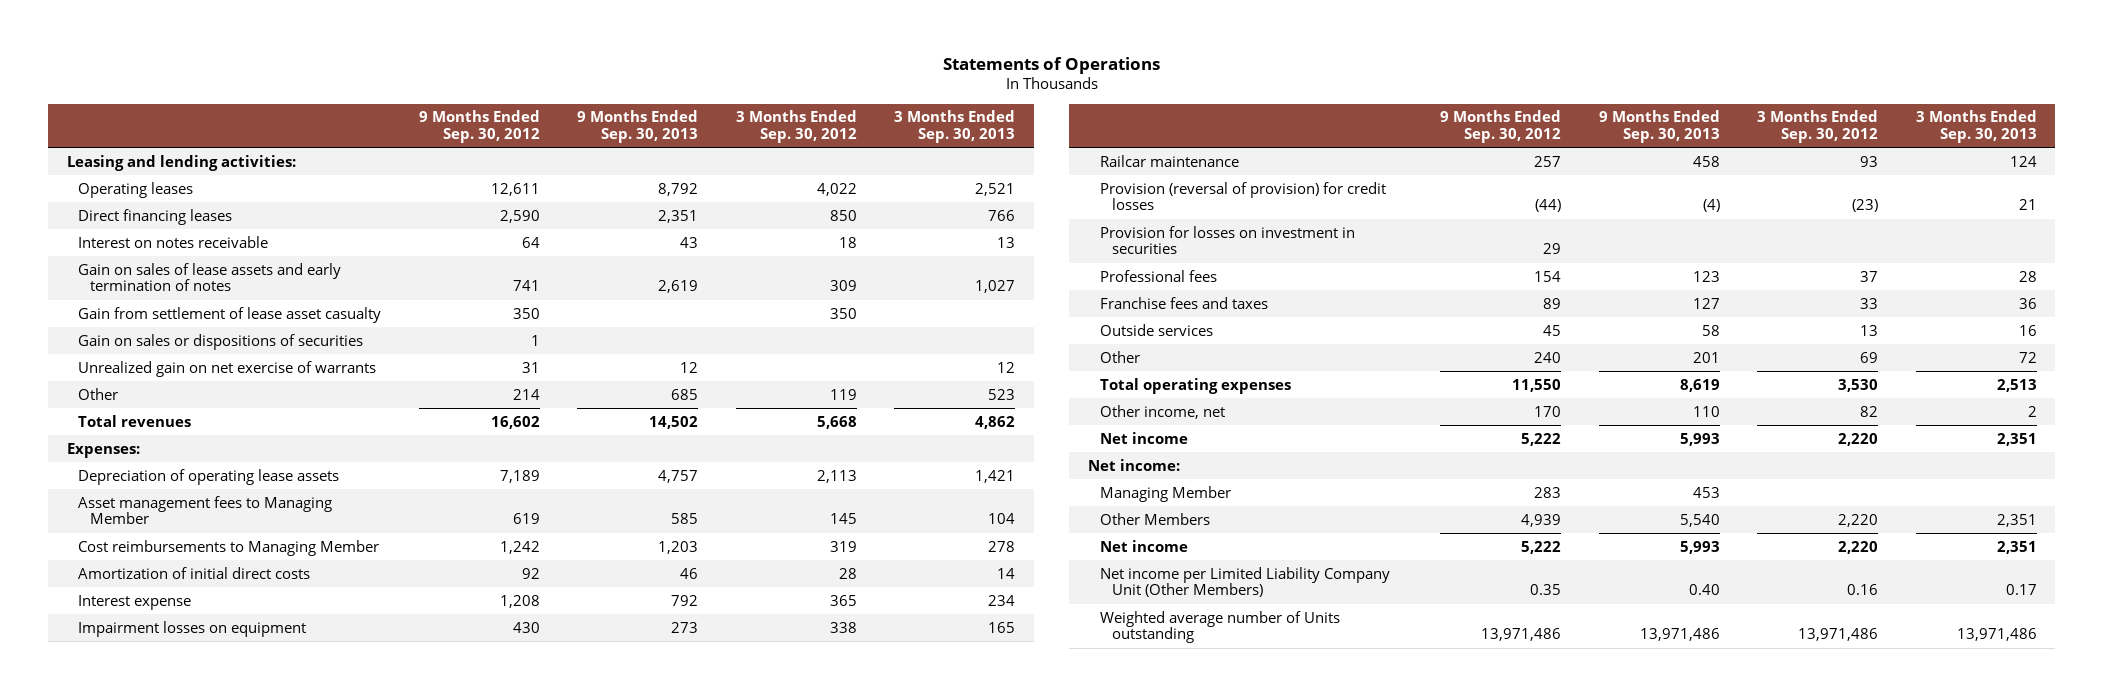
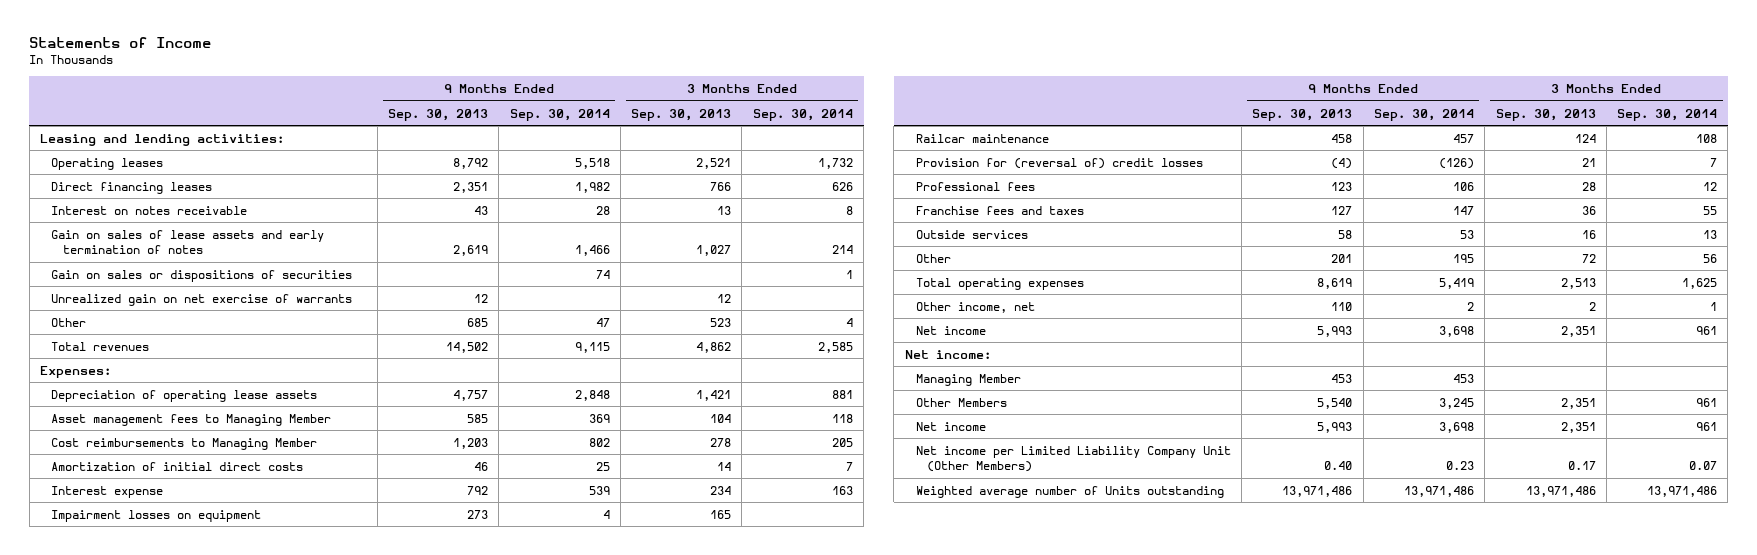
[942,57,1160,75] Statements of Operations -> [29,37,212,49] Statements of Income
[418,110,540,143] 9 Months Ended Sep. 30, 2012 -> none
[735,110,857,143] 3 Months Ended Sep. 30, 2012 -> none
none -> [509,108,610,121] Sep. 30, 2014
none -> [752,108,853,121] Sep. 30, 2014
[78,306,382,323] Gain from settlement of lease asset casualty -> none
[1099,225,1355,255] Provision for losses on investment in securities -> none
[1099,181,1386,211] Provision (reversal of provision) for credit losses -> [915,157,1203,169] Provision for (reversal of) credit losses

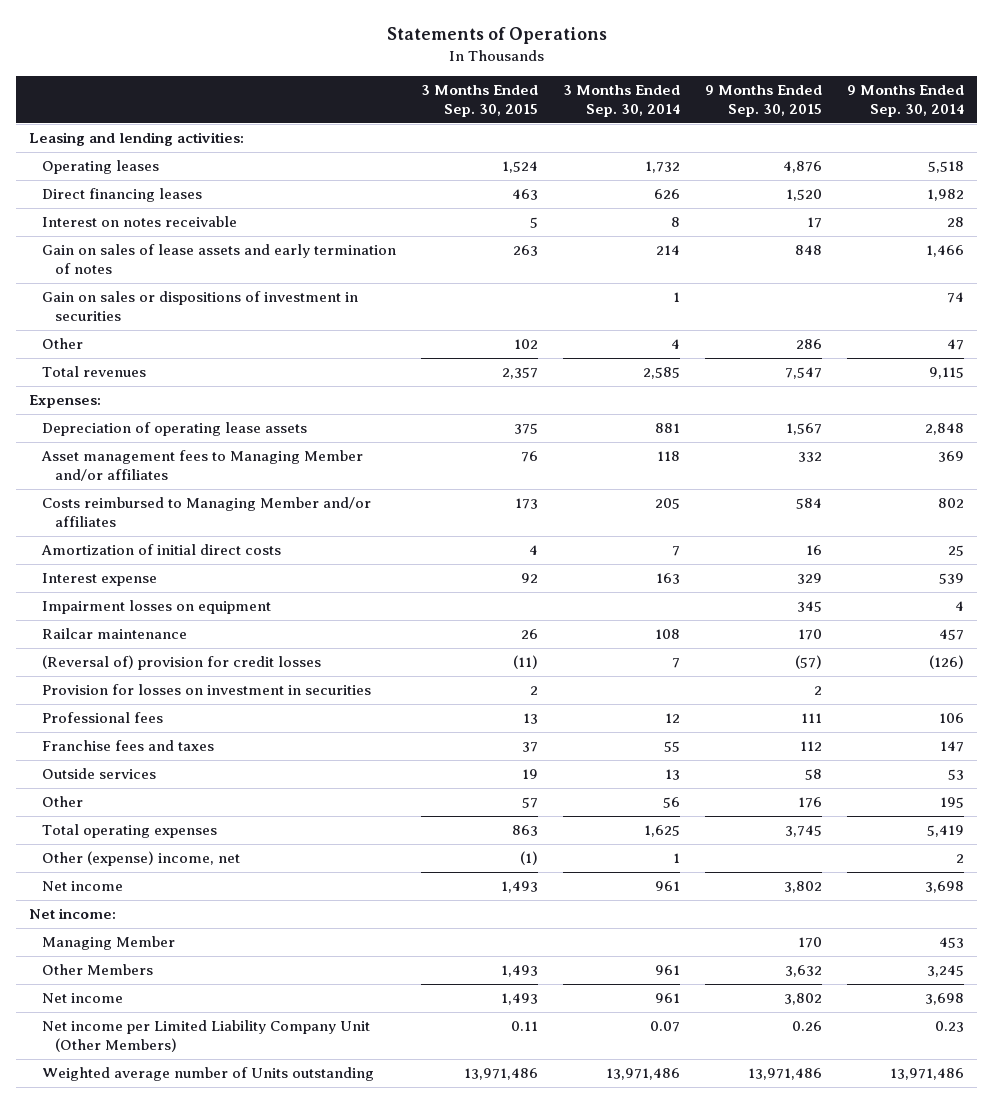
[29,37,212,49] Statements of Income -> [386,27,607,45] Statements of Operations
[388,108,489,121] Sep. 30, 2013 -> none
[631,108,732,121] Sep. 30, 2013 -> none
none -> [421,85,539,117] 3 Months Ended Sep. 30, 2015
none -> [705,85,823,117] 9 Months Ended Sep. 30, 2015
[51,293,353,306] Unrealized gain on net exercise of warrants -> none
[51,269,353,282] Gain on sales or dispositions of securities -> [42,291,359,321] Gain on sales or dispositions of investment in securities
[51,413,332,426] Asset management fees to Managing Member -> [41,450,364,481] Asset management fees to Managing Member and/or affiliates
[51,437,318,450] Cost reimbursements to Managing Member -> [42,497,372,527] Costs reimbursed to Managing Member and/or affiliates
[915,157,1203,169] Provision for (reversal of) credit losses -> [42,655,322,671] (Reversal of) provision for credit losses
none -> [42,684,372,696] Provision for losses on investment in securities
[915,301,1035,313] Other income, net -> [42,851,241,867] Other (expense) income, net

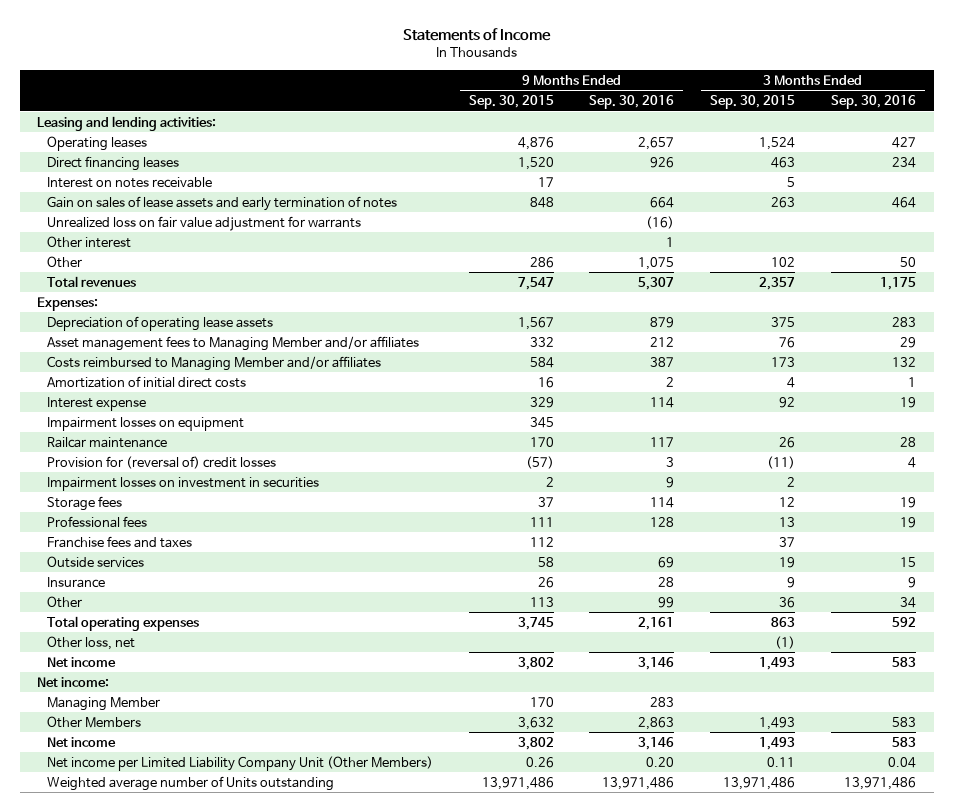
[386,27,607,45] Statements of Operations -> [402,27,551,41] Statements of Income
[563,85,681,117] 3 Months Ended Sep. 30, 2014 -> none
[847,85,965,117] 9 Months Ended Sep. 30, 2014 -> none
none -> [589,95,675,110] Sep. 30, 2016
none -> [830,95,916,110] Sep. 30, 2016
[42,291,359,321] Gain on sales or dispositions of investment in securities -> none
none -> [46,215,361,231] Unrealized loss on fair value adjustment for warrants
none -> [46,235,131,248] Other interest
[42,655,322,671] (Reversal of) provision for credit losses -> [46,455,276,469] Provision for (reversal of) credit losses
[42,684,372,696] Provision for losses on investment in securities -> [46,476,319,491] Impairment losses on investment in securities
none -> [46,495,122,511] Storage fees
none -> [46,576,105,588] Insurance
[522,797,539,809] 57 -> [779,596,796,608] 36
[798,797,823,809] 176 -> [529,596,554,607] 113
[42,851,241,867] Other (expense) income, net -> [46,635,135,650] Other loss, net

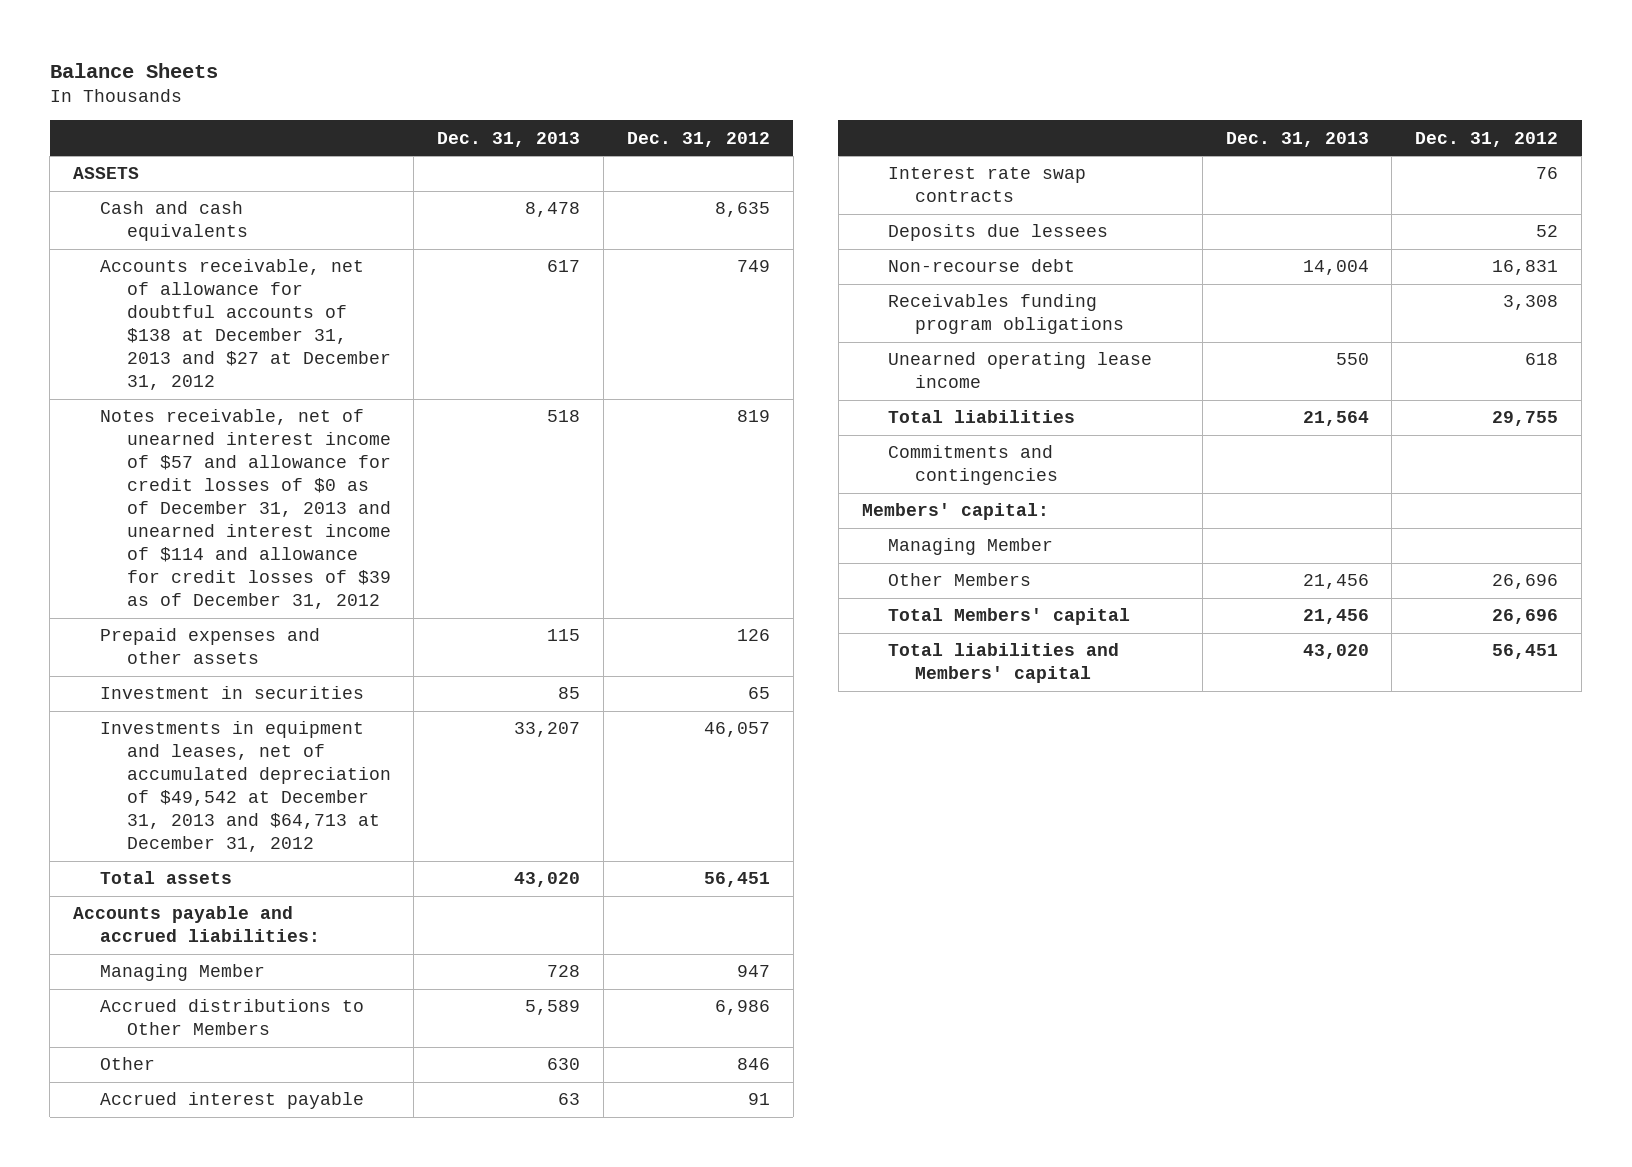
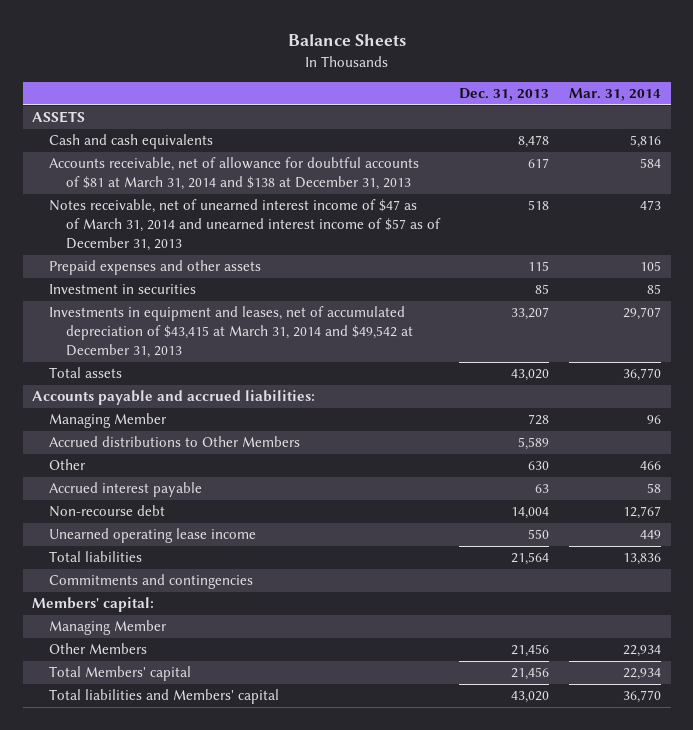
[626,131,770,147] Dec. 31, 2012 -> none
none -> [568,88,661,102] Mar. 31, 2014
[99,259,391,391] Accounts receivable, net of allowance for doubtful accounts of $138 at December 31, 2013 and $27 at December 31, 2012 -> [49,157,420,191] Accounts receivable, net of allowance for doubtful accounts of $81 at March 31, 2014 and $138 at December 31, 2013
[99,409,391,610] Notes receivable, net of unearned interest income of $57 and allowance for credit losses of $0 as of December 31, 2013 and unearned interest income of $114 and allowance for credit losses of $39 as of December 31, 2012 -> [49,199,442,252] Notes receivable, net of unearned interest income of $47 as of March 31, 2014 and unearned interest income of $57 as of December 31, 2013
[99,721,391,853] Investments in equipment and leases, net of accumulated depreciation of $49,542 at December 31, 2013 and $64,713 at December 31, 2012 -> [49,306,414,359] Investments in equipment and leases, net of accumulated depreciation of $43,415 at March 31, 2014 and $49,542 at December 31, 2013
[888,167,1087,203] Interest rate swap contracts -> none
[888,224,1109,242] Deposits due lessees -> none
[888,294,1124,335] Receivables funding program obligations -> none

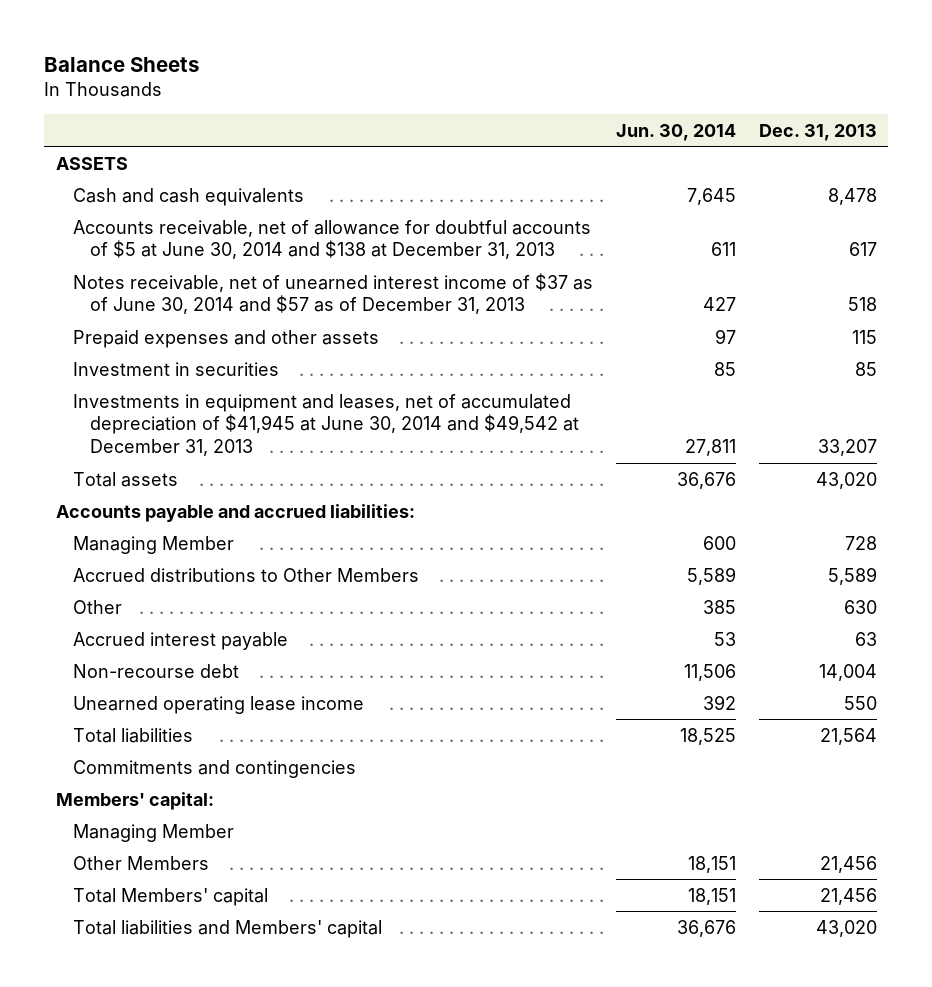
[568,88,661,102] Mar. 31, 2014 -> none
none -> [615,123,736,141] Jun. 30, 2014
[49,157,420,191] Accounts receivable, net of allowance for doubtful accounts of $81 at March 31, 2014 and $138 at December 31, 2013 -> [72,219,591,260] Accounts receivable, net of allowance for doubtful accounts of $5 at June 30, 2014 and $138 at December 31, 2013
[49,199,442,252] Notes receivable, net of unearned interest income of $47 as of March 31, 2014 and unearned interest income of $57 as of December 31, 2013 -> [72,272,593,315] Notes receivable, net of unearned interest income of $37 as of June 30, 2014 and $57 as of December 31, 2013
[49,306,414,359] Investments in equipment and leases, net of accumulated depreciation of $43,415 at March 31, 2014 and $49,542 at December 31, 2013 -> [72,393,579,456] Investments in equipment and leases, net of accumulated depreciation of $41,945 at June 30, 2014 and $49,542 at December 31, 2013

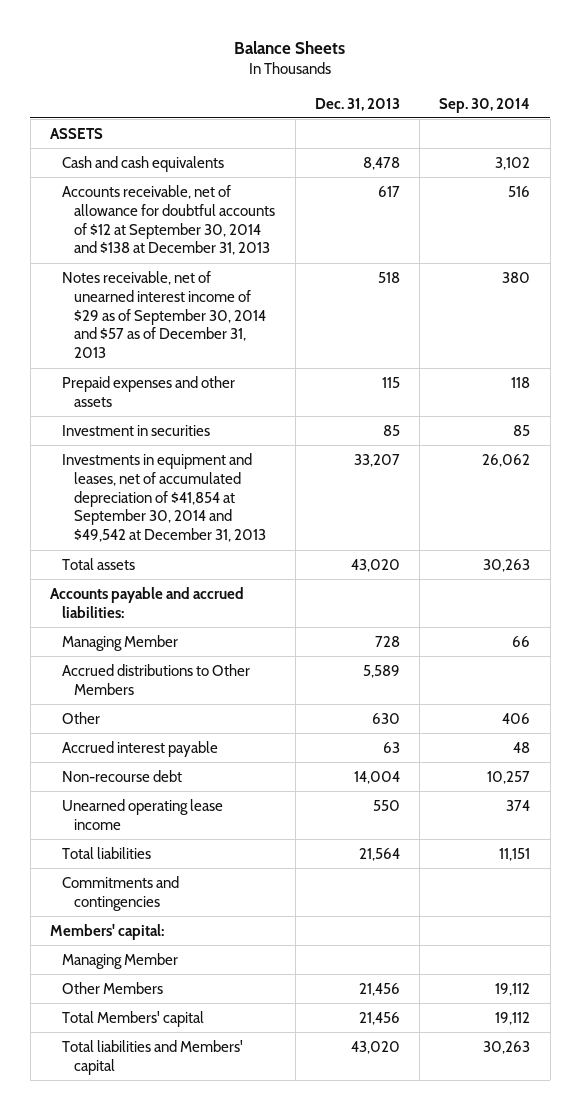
[615,123,736,141] Jun. 30, 2014 -> none
none -> [439,97,531,113] Sep. 30, 2014
[72,219,591,260] Accounts receivable, net of allowance for doubtful accounts of $5 at June 30, 2014 and $138 at December 31, 2013 -> [62,184,276,256] Accounts receivable, net of allowance for doubtful accounts of $12 at September 30, 2014 and $138 at December 31, 2013
[72,272,593,315] Notes receivable, net of unearned interest income of $37 as of June 30, 2014 and $57 as of December 31, 2013 -> [62,270,267,359] Notes receivable, net of unearned interest income of $29 as of September 30, 2014 and $57 as of December 31, 2013
[72,393,579,456] Investments in equipment and leases, net of accumulated depreciation of $41,945 at June 30, 2014 and $49,542 at December 31, 2013 -> [62,452,267,543] Investments in equipment and leases, net of accumulated depreciation of $41,854 at September 30, 2014 and $49,542 at December 31, 2013

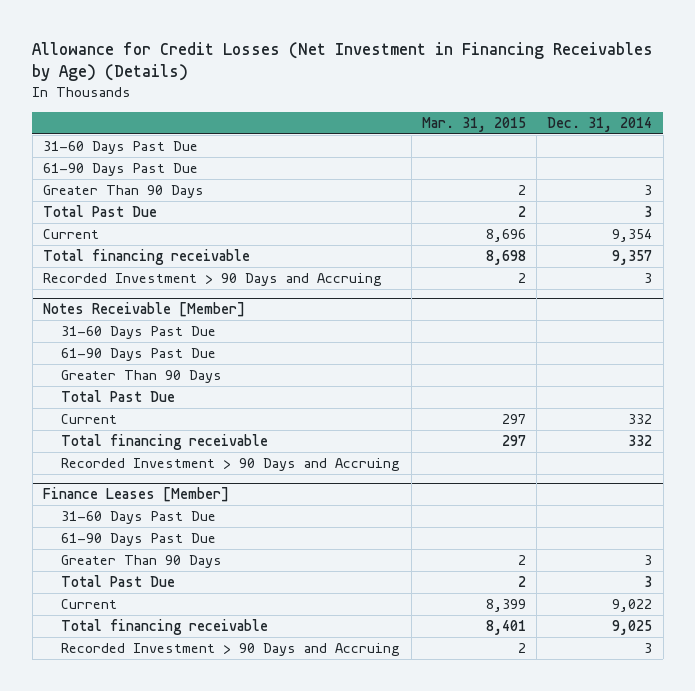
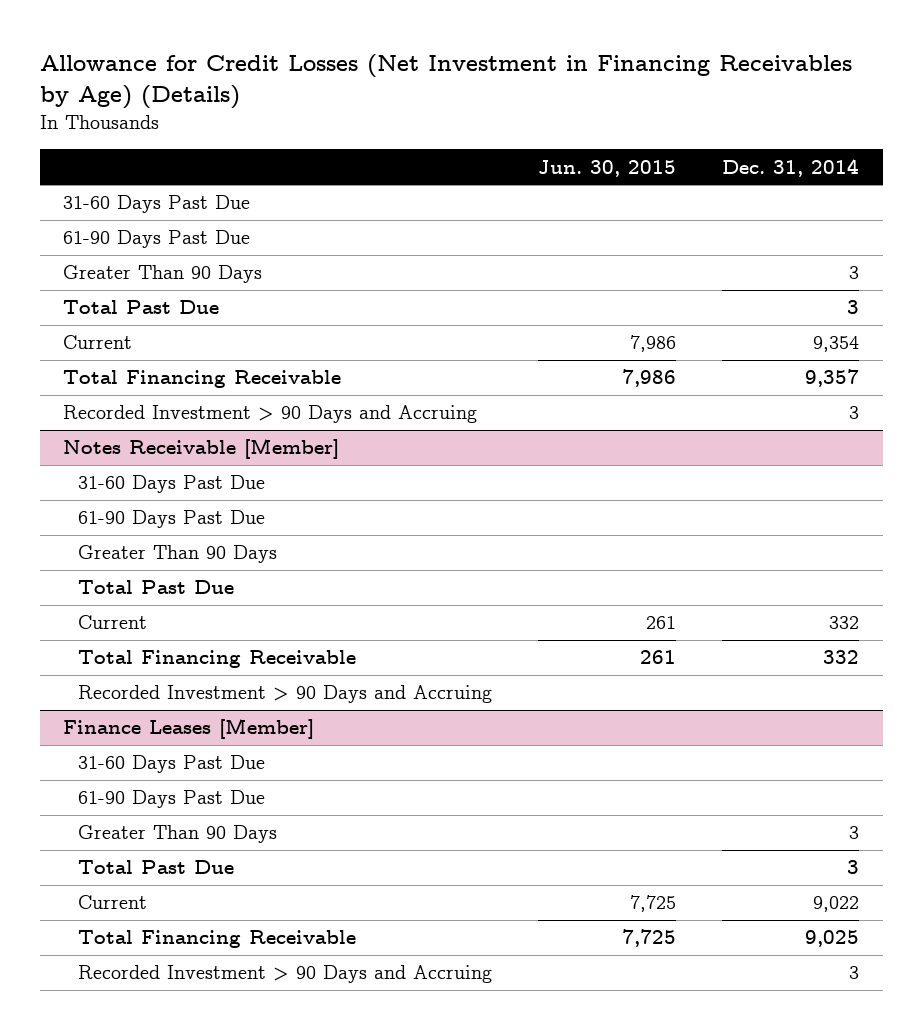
[421,116,526,132] Mar. 31, 2015 -> none
none -> [538,159,677,177] Jun. 30, 2015
[43,249,251,266] Total financing receivable -> [62,370,341,389] Total Financing Receivable
[61,434,269,451] Total financing receivable -> [78,650,357,669] Total Financing Receivable
[61,619,269,636] Total financing receivable -> [78,930,357,949] Total Financing Receivable

